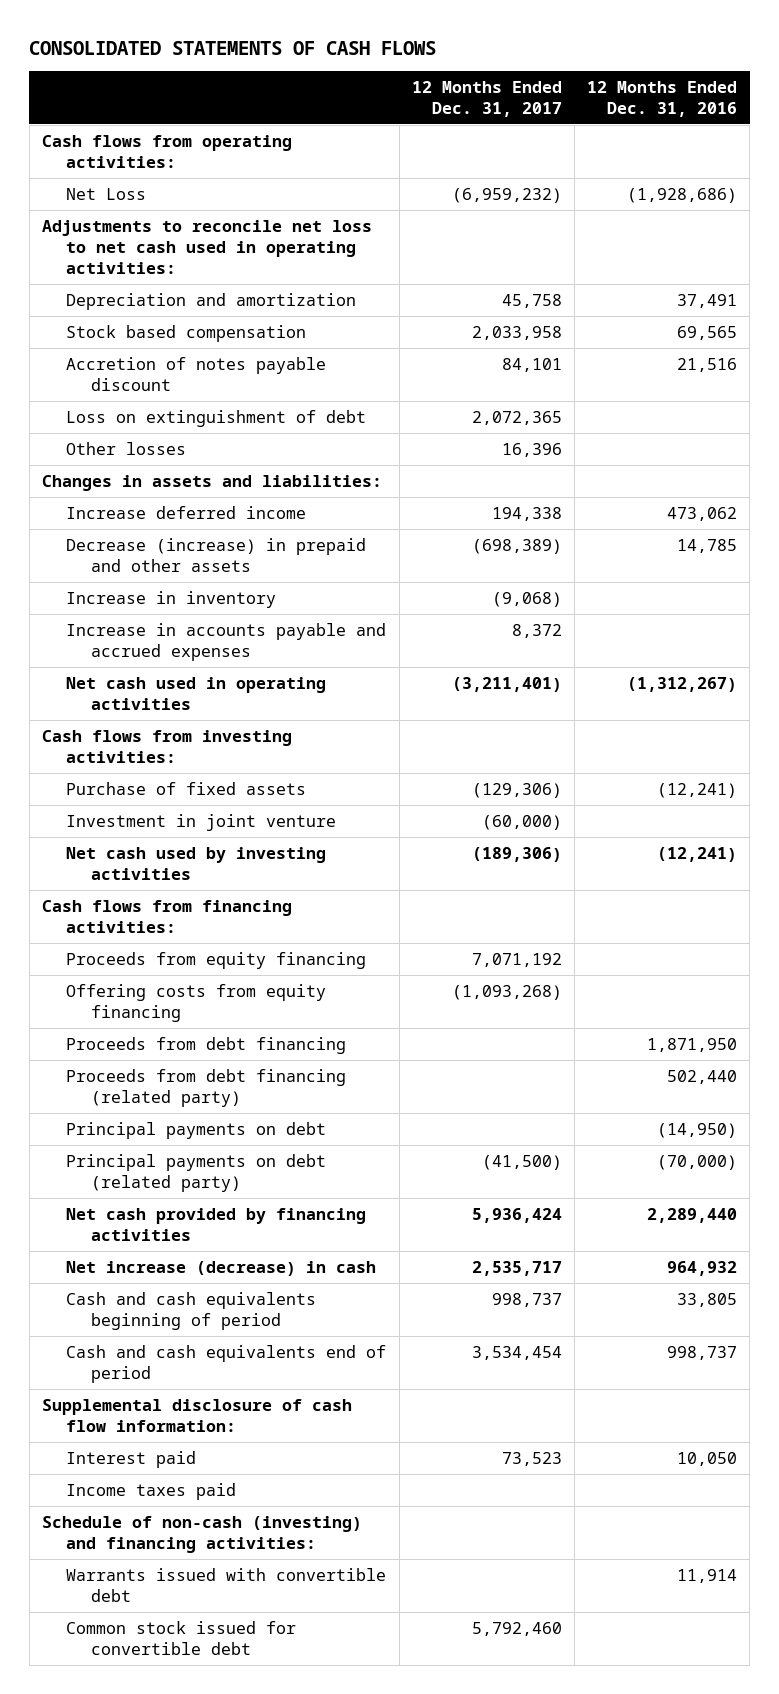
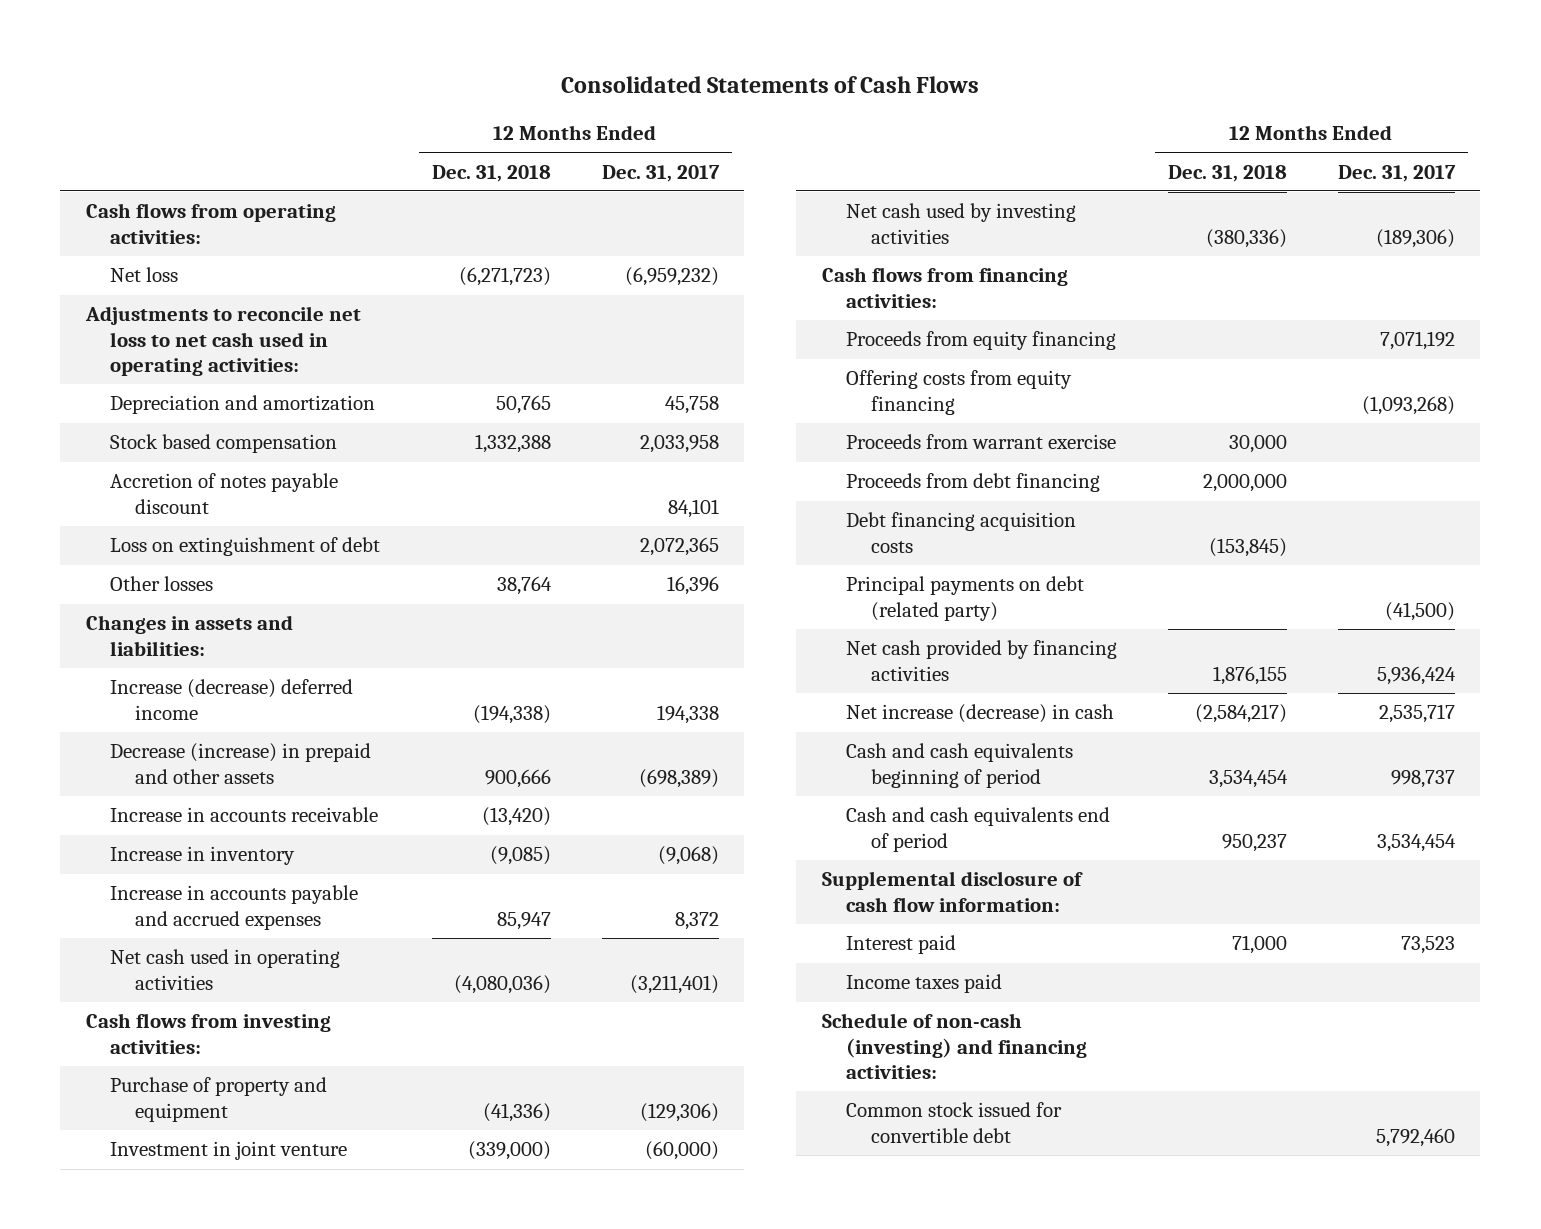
[29,40,437,55] CONSOLIDATED STATEMENTS OF CASH FLOWS -> [561,75,980,93] Consolidated Statements of Cash Flows
[587,80,738,117] 12 Months Ended Dec. 31, 2016 -> none
none -> [431,164,551,182] Dec. 31, 2018
[66,187,147,200] Net Loss -> [110,267,179,283] Net loss
[66,505,307,519] Increase deferred income -> [110,679,354,720] Increase (decrease) deferred income
none -> [110,807,379,823] Increase in accounts receivable
[66,781,307,795] Purchase of fixed assets -> [110,1077,328,1122] Purchase of property and equipment
none -> [846,434,1117,450] Proceeds from warrant exercise
[66,1068,347,1107] Proceeds from debt financing (related party) -> none
[66,1121,327,1139] Principal payments on debt -> none
none -> [846,512,1077,553] Debt financing acquisition costs
[66,1567,387,1602] Warrants issued with convertible debt -> none

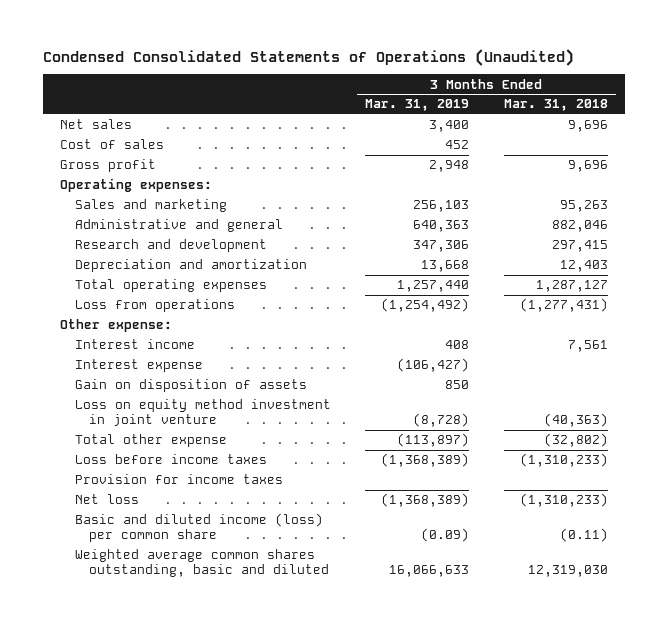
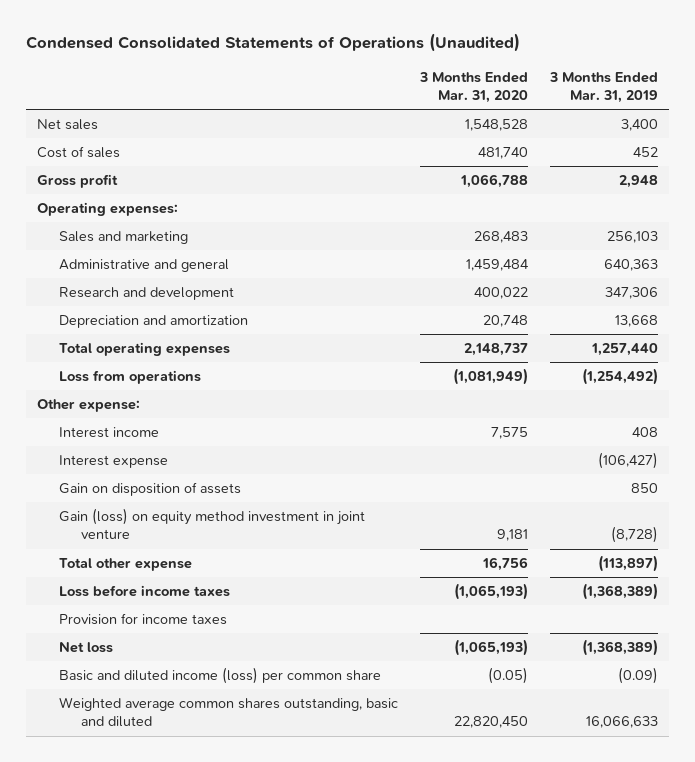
[503,99,608,112] Mar. 31, 2018 -> none
none -> [418,71,528,103] 3 Months Ended Mar. 31, 2020
[74,399,331,427] Loss on equity method investment in joint venture -> [58,508,365,540] Gain (loss) on equity method investment in joint venture

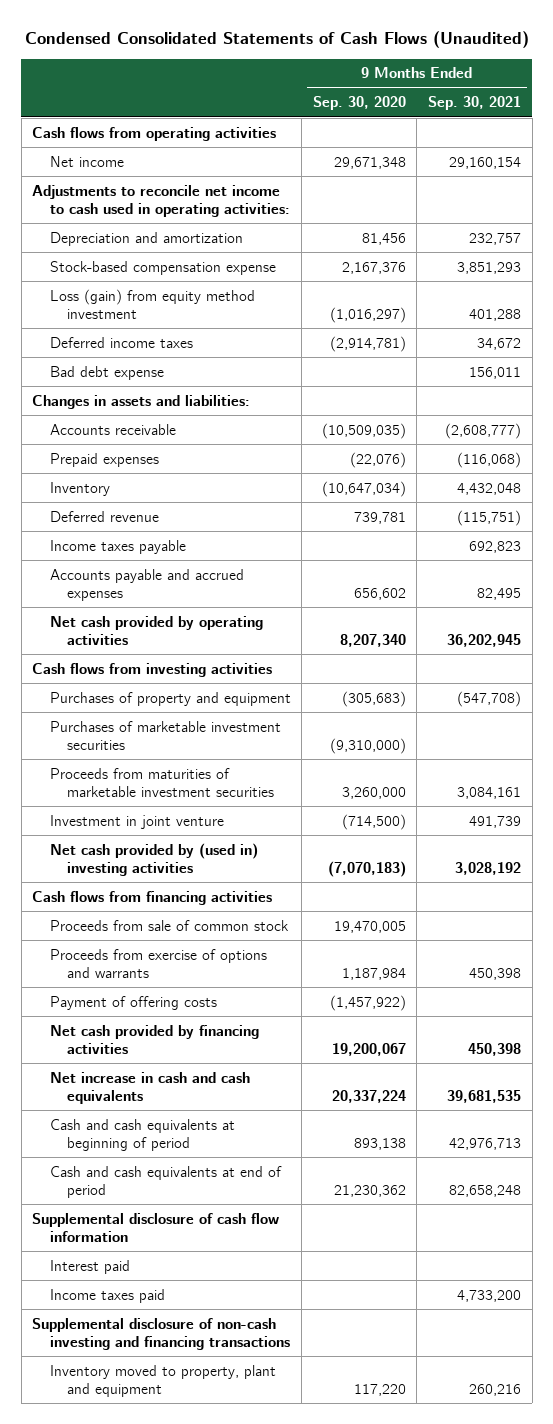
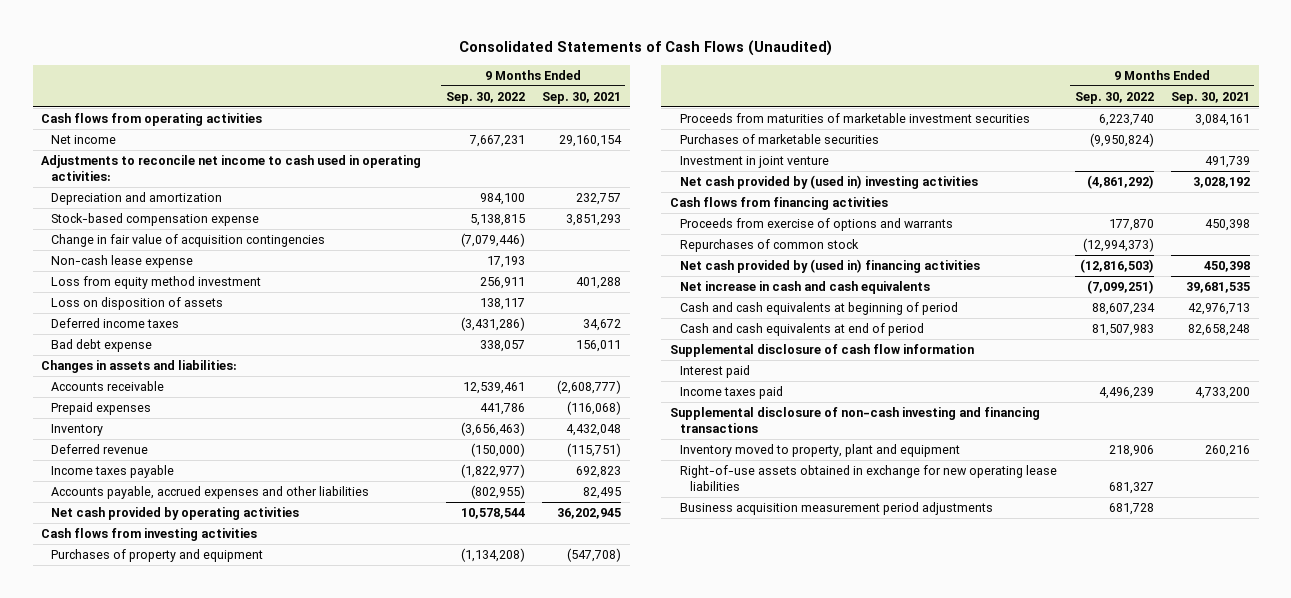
[24,30,529,48] Condensed Consolidated Statements of Cash Flows (Unaudited) -> [458,40,832,57] Consolidated Statements of Cash Flows (Unaudited)
[312,96,406,111] Sep. 30, 2020 -> none
none -> [445,91,525,104] Sep. 30, 2022
none -> [51,233,326,247] Change in fair value of acquisition contingencies
none -> [51,254,194,268] Non-cash lease expense
[49,288,255,319] Loss (gain) from equity method investment -> [51,275,262,289] Loss from equity method investment
none -> [51,296,224,310] Loss on disposition of assets
[49,568,244,601] Accounts payable and accrued expenses -> [51,485,370,499] Accounts payable, accrued expenses and other liabilities
[49,720,281,750] Purchases of marketable investment securities -> none
none -> [680,133,880,144] Purchases of marketable securities
[49,919,289,931] Proceeds from sale of common stock -> none
[49,995,217,1010] Payment of offering costs -> none
none -> [680,238,860,252] Repurchases of common stock
[49,1024,259,1054] Net cash provided by financing activities -> [680,258,981,273] Net cash provided by (used in) financing activities
none -> [680,464,1058,492] Right-of-use assets obtained in exchange for new operating lease liabilities
none -> [680,501,994,515] Business acquisition measurement period adjustments

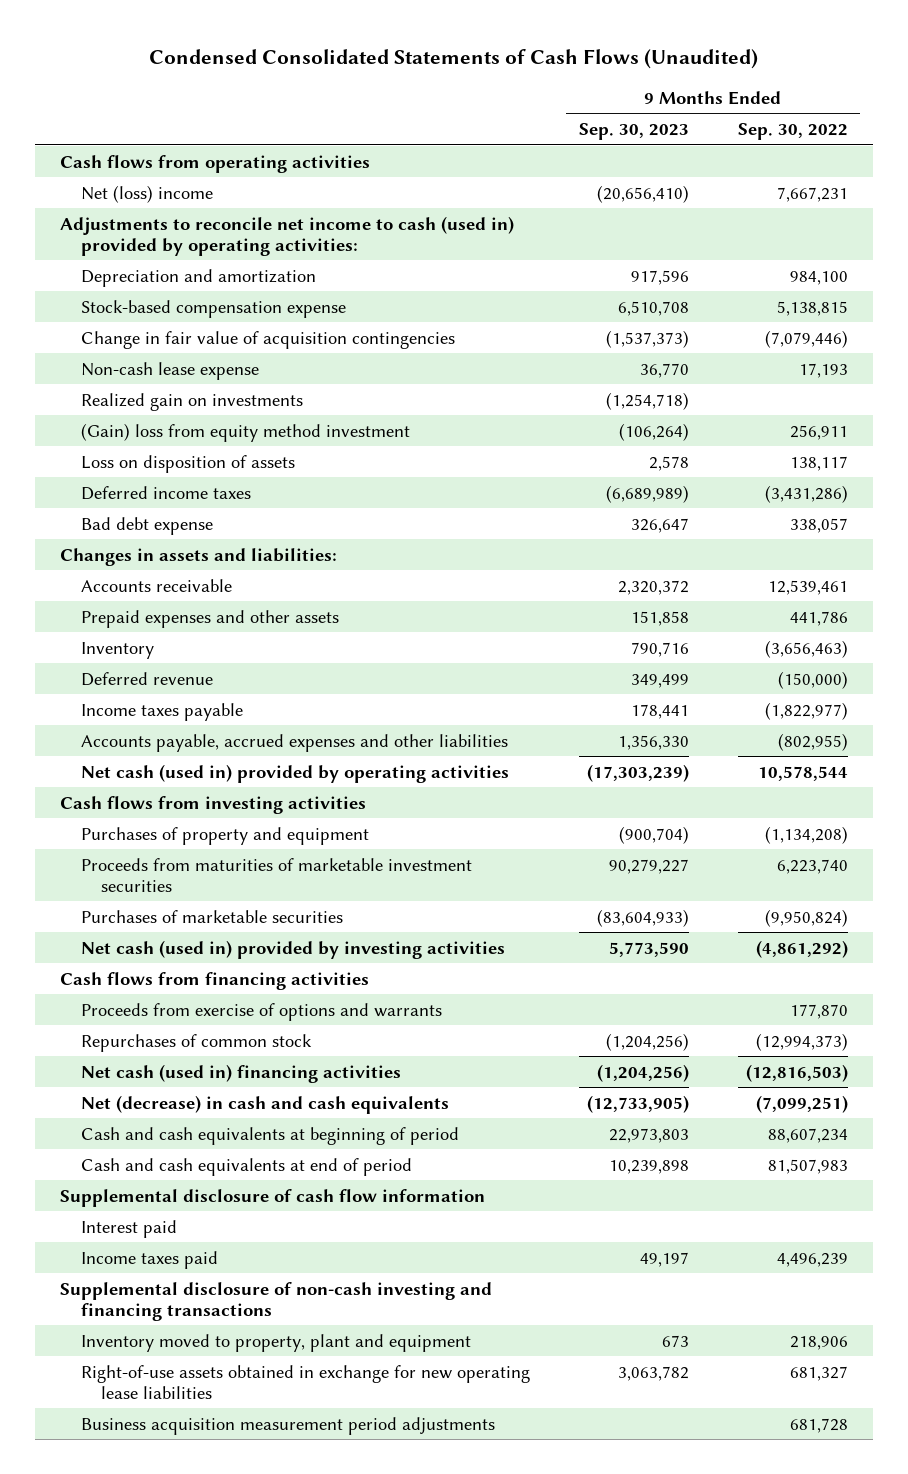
[458,40,832,57] Consolidated Statements of Cash Flows (Unaudited) -> [149,49,759,70] Condensed Consolidated Statements of Cash Flows (Unaudited)
[542,91,622,104] Sep. 30, 2021 -> none
none -> [578,123,689,141] Sep. 30, 2023
[51,134,117,144] Net income -> [80,184,213,203] Net (loss) income
[41,154,422,182] Adjustments to reconcile net income to cash used in operating activities: -> [60,215,515,256] Adjustments to reconcile net income to cash (used in) provided by operating activities:
none -> [80,392,303,411] Realized gain on investments
[51,275,262,289] Loss from equity method investment -> [80,422,410,442] (Gain) loss from equity method investment
[51,401,152,415] Prepaid expenses -> [80,609,339,628] Prepaid expenses and other assets
[51,506,300,520] Net cash provided by operating activities -> [80,763,509,783] Net cash (used in) provided by operating activities
[680,155,830,168] Investment in joint venture -> none
[680,174,979,189] Net cash provided by (used in) investing activities -> [80,939,505,959] Net cash (used in) provided by investing activities
[680,258,981,273] Net cash provided by (used in) financing activities -> [80,1063,401,1083] Net cash (used in) financing activities
[680,280,931,294] Net increase in cash and cash equivalents -> [80,1094,449,1114] Net (decrease) in cash and cash equivalents

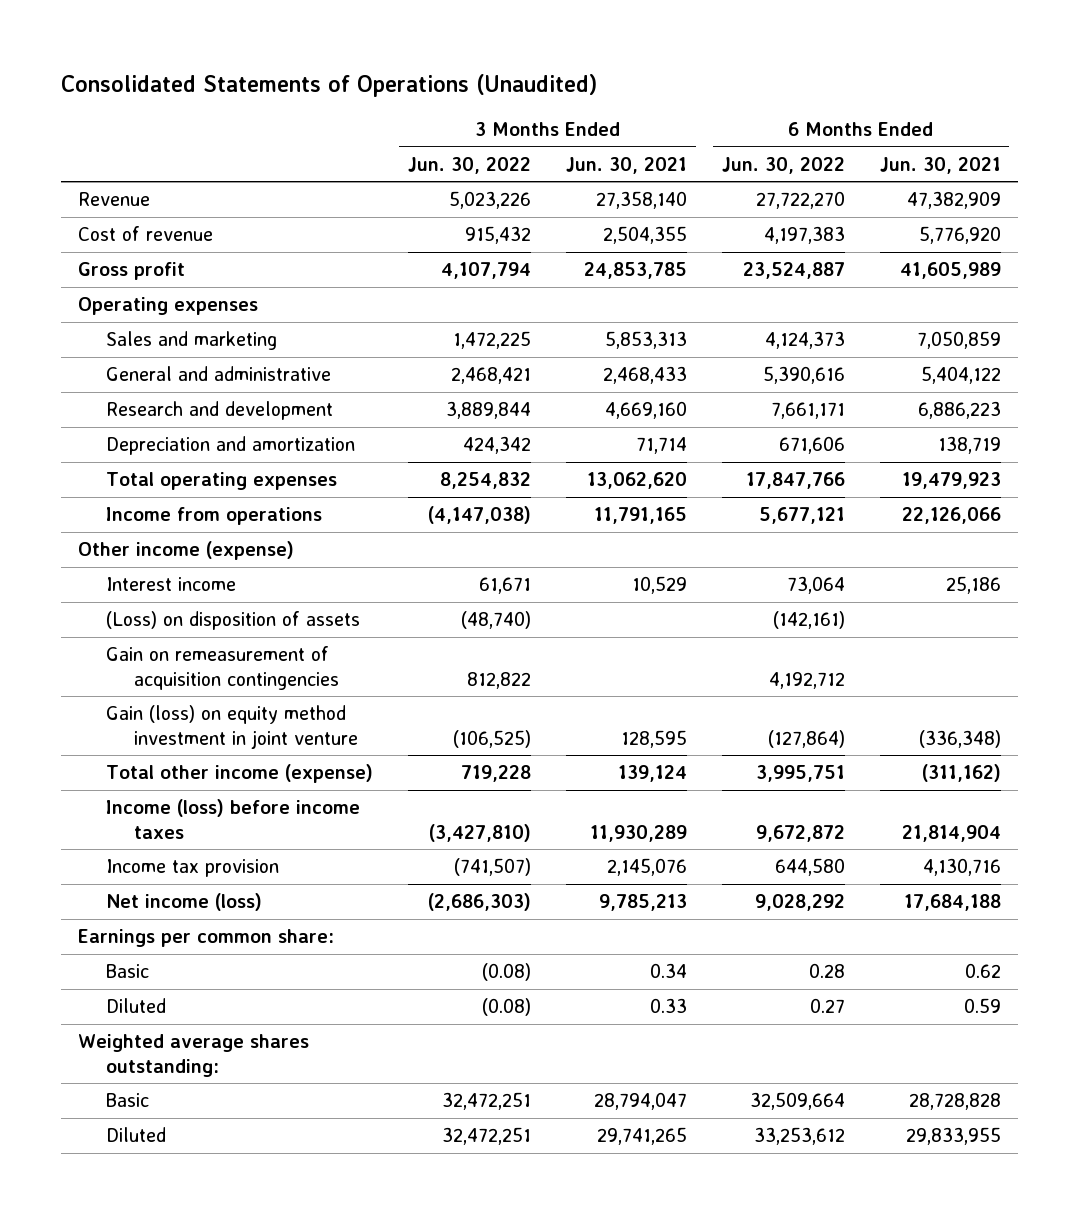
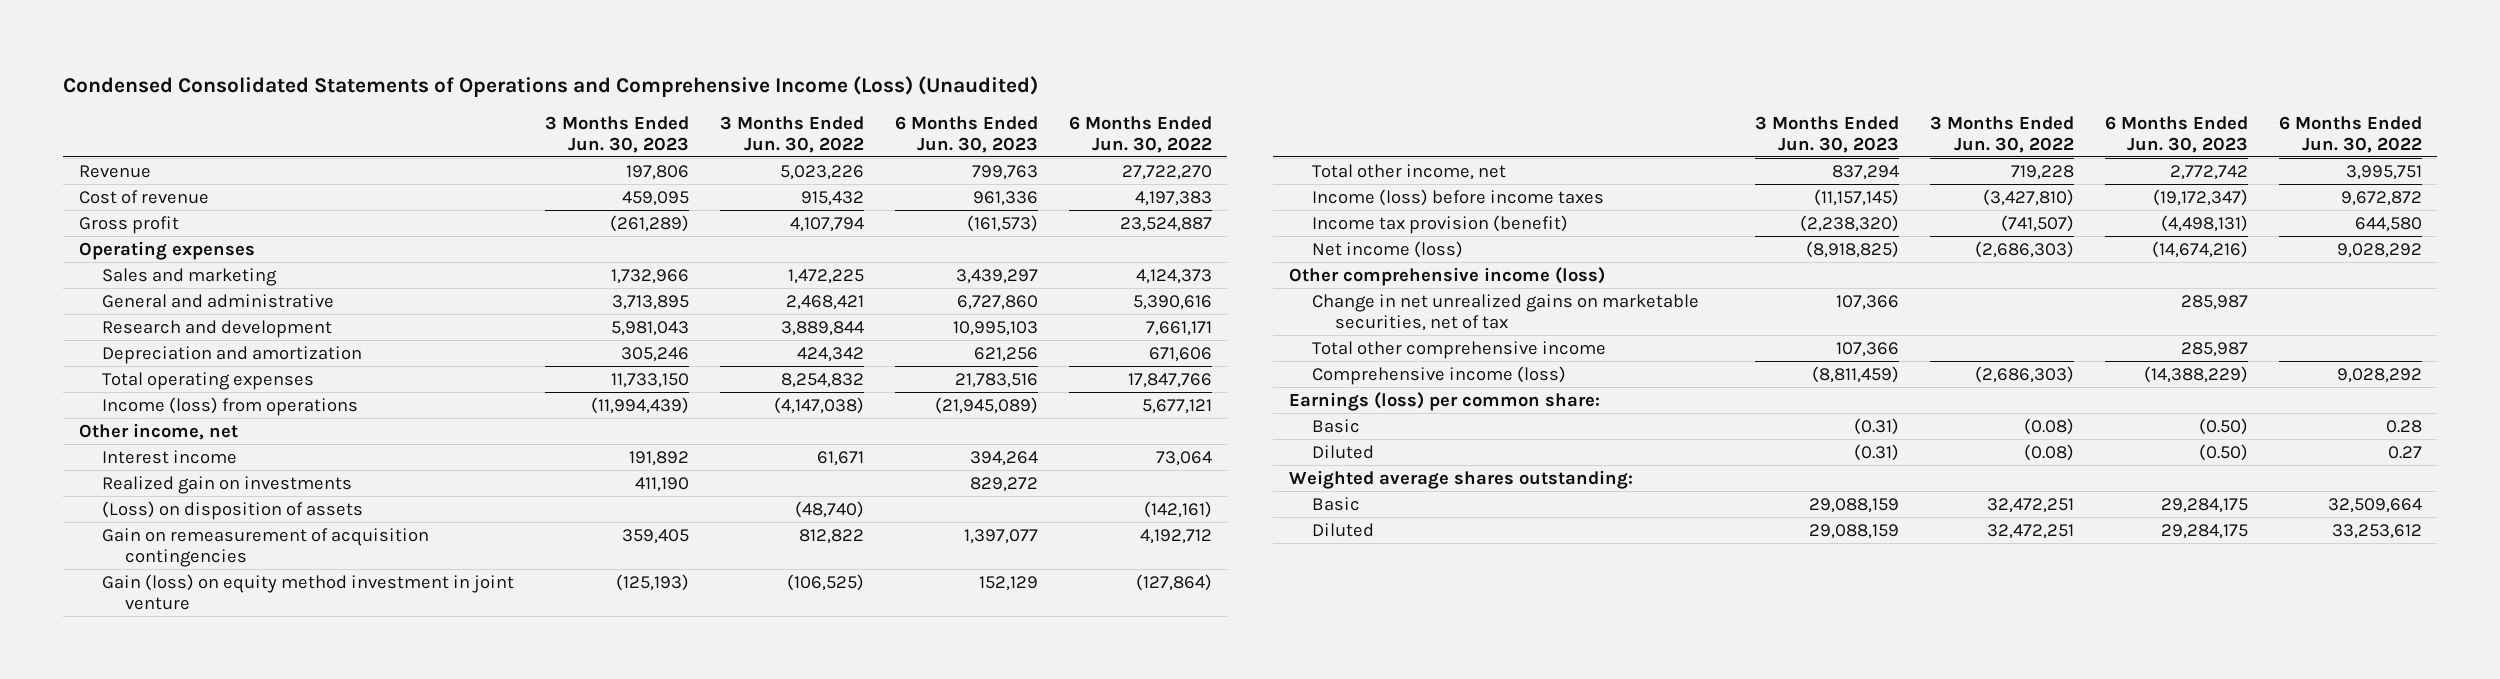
[60,73,597,97] Consolidated Statements of Operations (Unaudited) -> [63,75,1039,97] Condensed Consolidated Statements of Operations and Comprehensive Income (Loss) (Unaudited)
[565,156,687,174] Jun. 30, 2021 -> none
[879,156,1001,174] Jun. 30, 2021 -> none
none -> [544,115,689,153] 3 Months Ended Jun. 30, 2023
none -> [894,115,1038,153] 6 Months Ended Jun. 30, 2023
[106,507,323,526] Income from operations -> [101,396,358,416] Income (loss) from operations
[78,541,295,561] Other income (expense) -> [78,422,238,440] Other income, net
none -> [101,475,352,494] Realized gain on investments
[106,764,374,784] Total other income (expense) -> [1311,163,1506,180] Total other income, net
[106,859,280,878] Income tax provision -> [1311,214,1568,234] Income tax provision (benefit)
none -> [1288,266,1605,286] Other comprehensive income (loss)
none -> [1311,293,1699,331] Change in net unrealized gains on marketable securities, net of tax
none -> [1311,340,1606,359] Total other comprehensive income
none -> [1311,365,1566,385] Comprehensive income (loss)
[78,929,335,948] Earnings per common share: -> [1288,391,1600,411] Earnings (loss) per common share:

